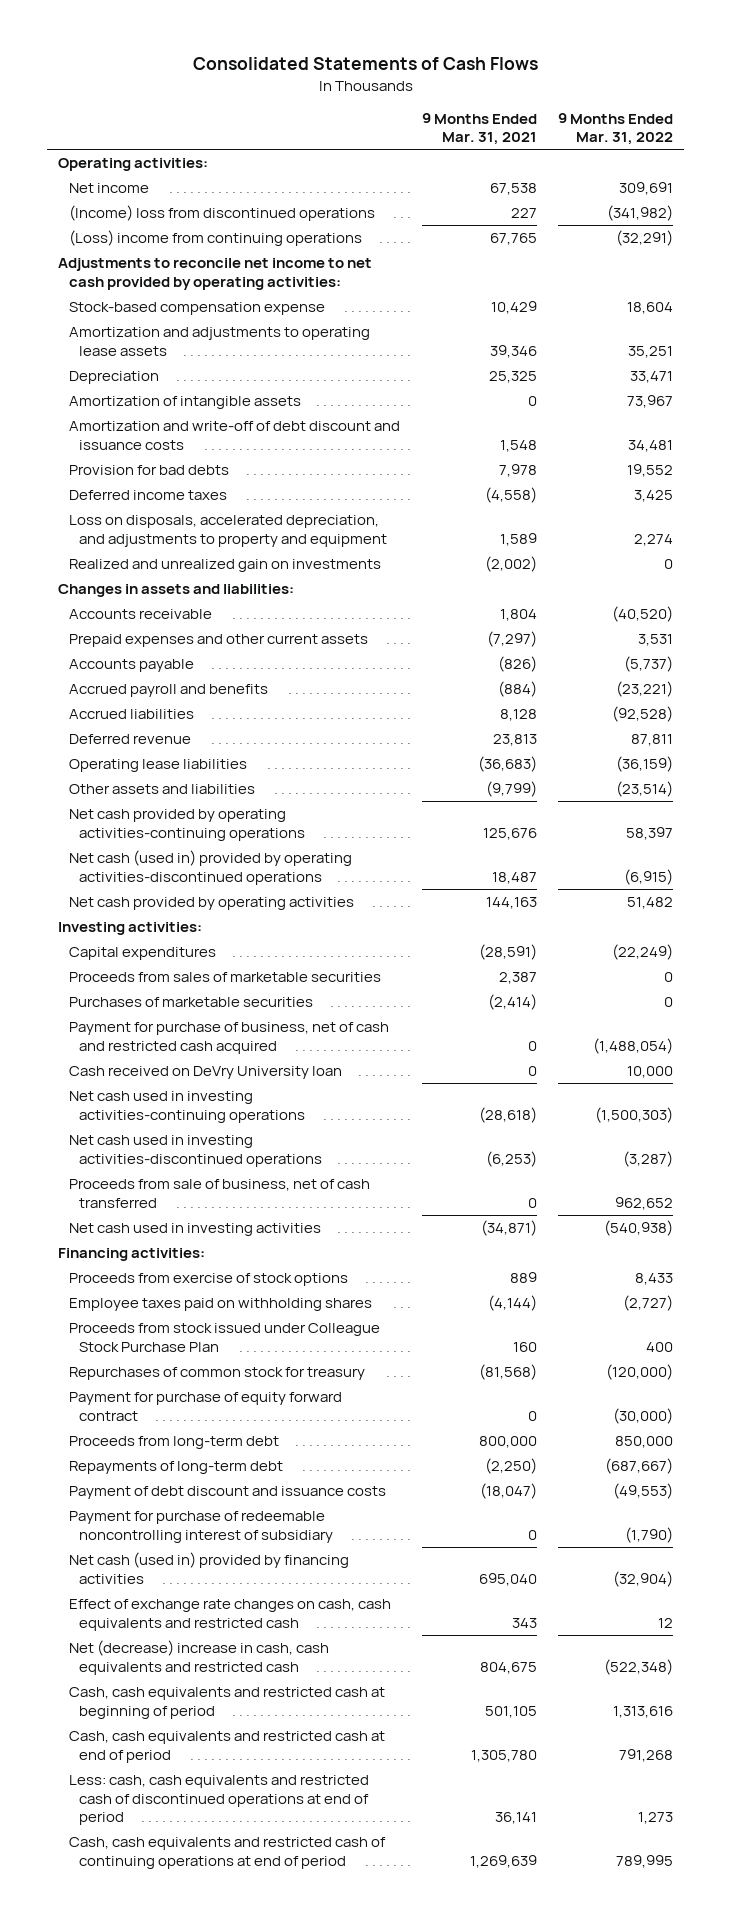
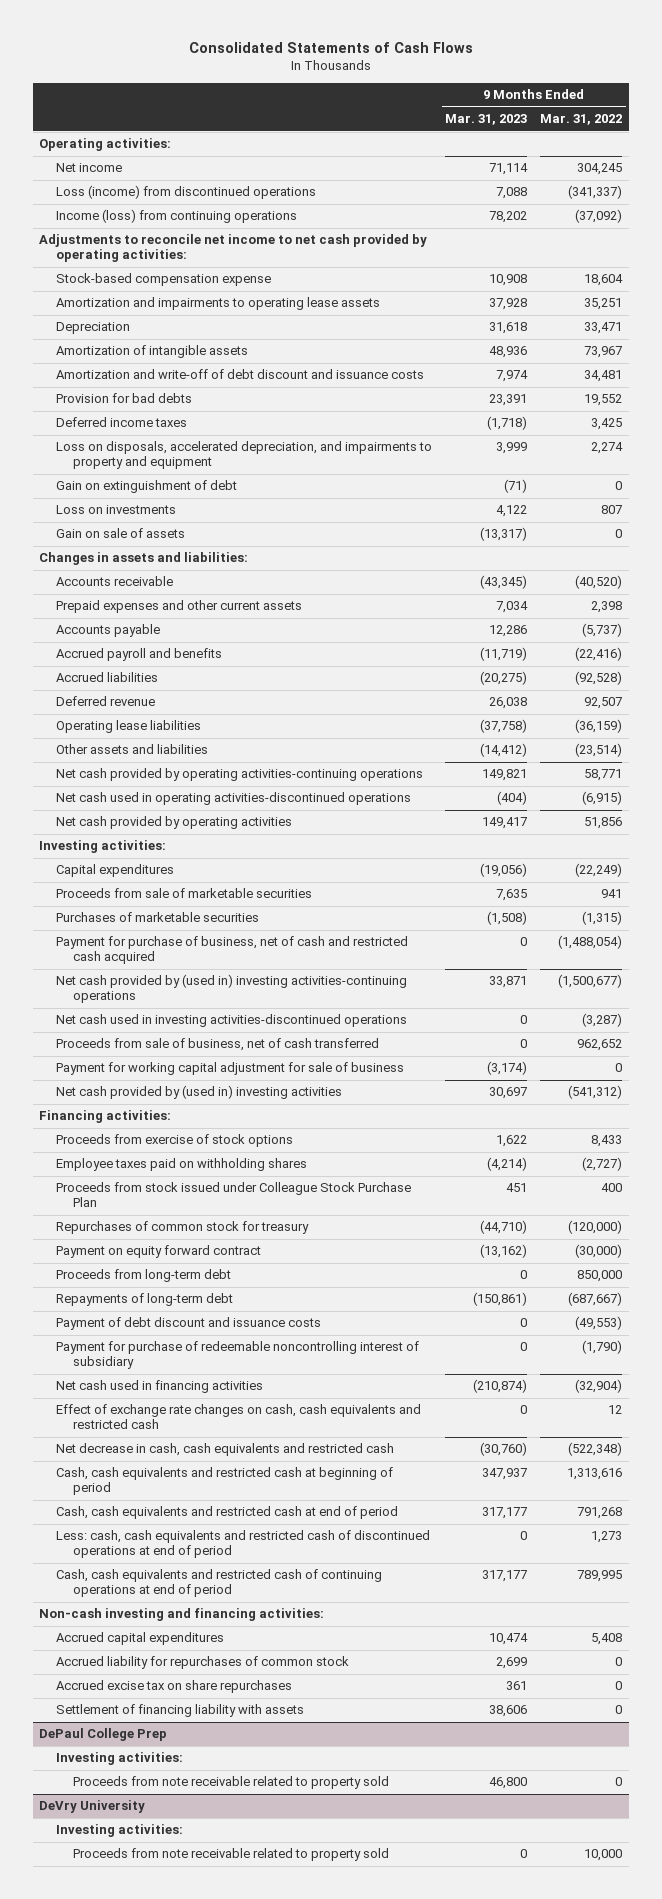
[421,112,537,146] 9 Months Ended Mar. 31, 2021 -> none
none -> [445,114,528,126] Mar. 31, 2023
[619,182,674,196] 309,691 -> [577,163,623,176] 304,245
[68,205,375,222] (Income) loss from discontinued operations -> [56,185,317,200] Loss (income) from discontinued operations
[607,205,674,222] (341,982) -> [568,185,623,200] (341,337)
[68,230,362,247] (Loss) income from continuing operations -> [56,209,298,224] Income (loss) from continuing operations
[616,230,674,247] (32,291) -> [575,209,623,224] (37,092)
[68,327,370,356] Amortization and adjustments to operating lease assets -> [56,297,381,311] Amortization and impairments to operating lease assets
[68,515,388,547] Loss on disposals, accelerated depreciation, and adjustments to property and equipment -> [56,441,433,470] Loss on disposals, accelerated depreciation, and impairments to property and equipment
none -> [56,480,238,494] Gain on extinguishment of debt
[68,559,381,573] Realized and unrealized gain on investments -> [56,505,177,515] Loss on investments
[664,559,674,570] 0 -> [601,505,623,515] 807
none -> [56,528,186,539] Gain on sale of assets
[638,634,674,647] 3,531 -> [591,601,623,614] 2,398
[616,681,674,698] (23,221) -> [575,647,623,662] (22,416)
[631,734,674,747] 87,811 -> [584,697,623,710] 92,507
[626,826,674,840] 58,397 -> [584,769,623,782] 58,771
[68,850,352,885] Net cash (used in) provided by operating activities-discontinued operations -> [56,792,412,806] Net cash used in operating activities-discontinued operations
[627,897,674,910] 51,482 -> [584,817,623,830] 51,856
[68,972,381,983] Proceeds from sales of marketable securities -> [56,888,313,899] Proceeds from sale of marketable securities
[664,972,674,983] 0 -> [601,889,623,899] 941
[664,997,674,1008] 0 -> [582,911,623,926] (1,315)
[68,1066,342,1080] Cash received on DeVry University loan -> none
[68,1091,306,1123] Net cash used in investing activities-continuing operations -> [56,974,408,1004] Net cash provided by (used in) investing activities-continuing operations
[595,1106,674,1123] (1,500,303) -> [558,974,623,989] (1,500,677)
none -> [56,1062,405,1076] Payment for working capital adjustment for sale of business
[68,1223,321,1237] Net cash used in investing activities -> [56,1085,343,1100] Net cash provided by (used in) investing activities
[604,1220,674,1237] (540,938) -> [568,1085,623,1100] (541,312)
[68,1392,342,1421] Payment for purchase of equity forward contract -> [56,1245,262,1259] Payment on equity forward contract
[68,1552,349,1584] Net cash (used in) provided by financing activities -> [56,1380,264,1394] Net cash used in financing activities
[68,1640,329,1675] Net (decrease) increase in cash, cash equivalents and restricted cash -> [56,1443,395,1457] Net decrease in cash, cash equivalents and restricted cash
none -> [39,1608,325,1622] Non-cash investing and financing activities:
none -> [56,1632,225,1646] Accrued capital expenditures
none -> [56,1656,350,1670] Accrued liability for repurchases of common stock
none -> [56,1680,293,1694] Accrued excise tax on share repurchases
none -> [56,1704,305,1718] Settlement of financing liability with assets
none -> [39,1728,168,1742] DePaul College Prep
none -> [56,1752,184,1766] Investing activities:
none -> [72,1776,389,1790] Proceeds from note receivable related to property sold
none -> [39,1800,146,1814] DeVry University
none -> [56,1824,184,1838] Investing activities:
none -> [72,1848,389,1862] Proceeds from note receivable related to property sold

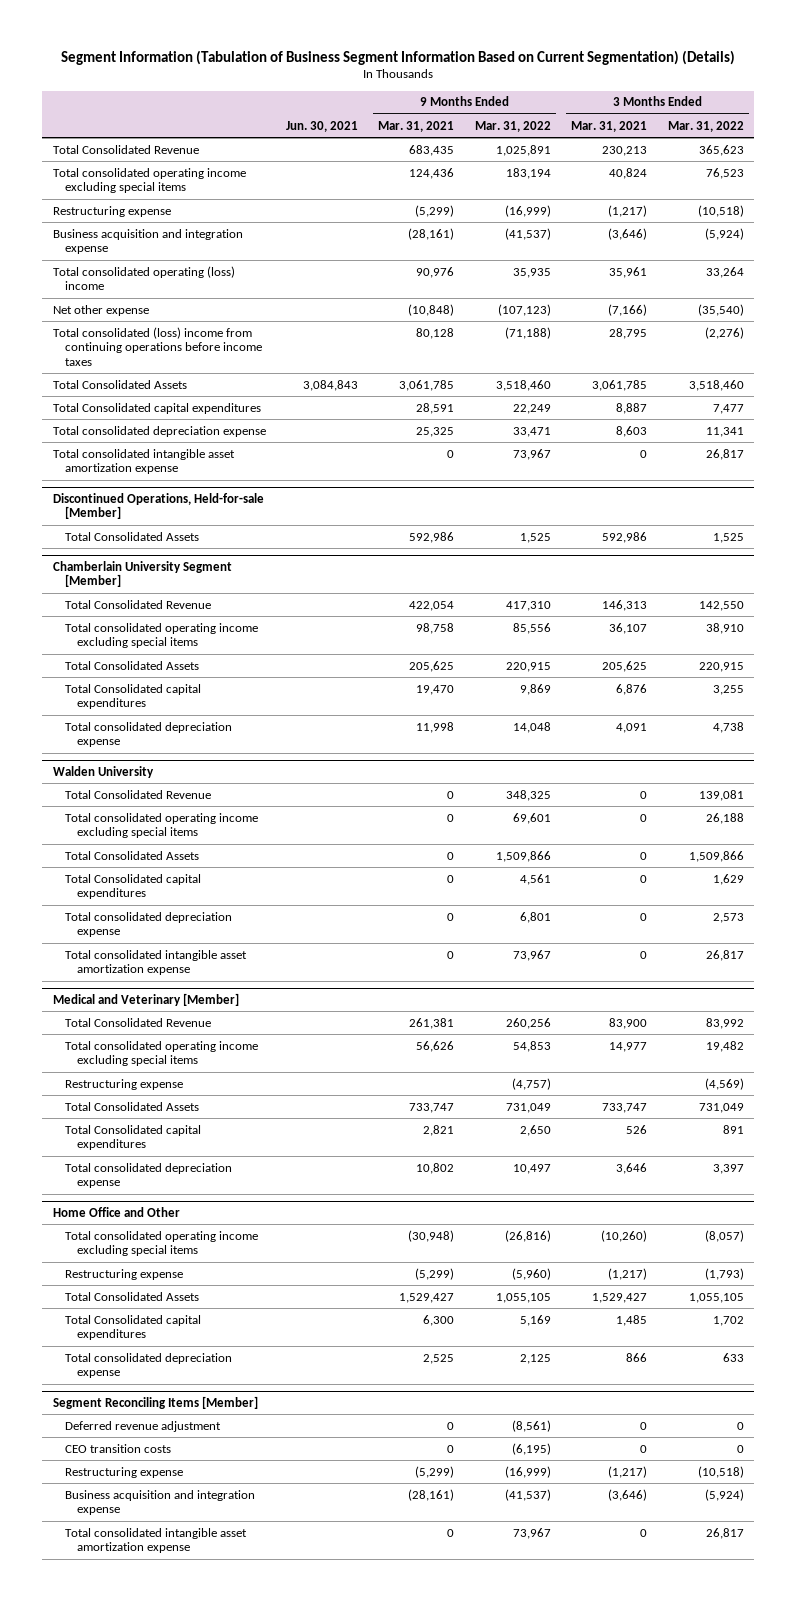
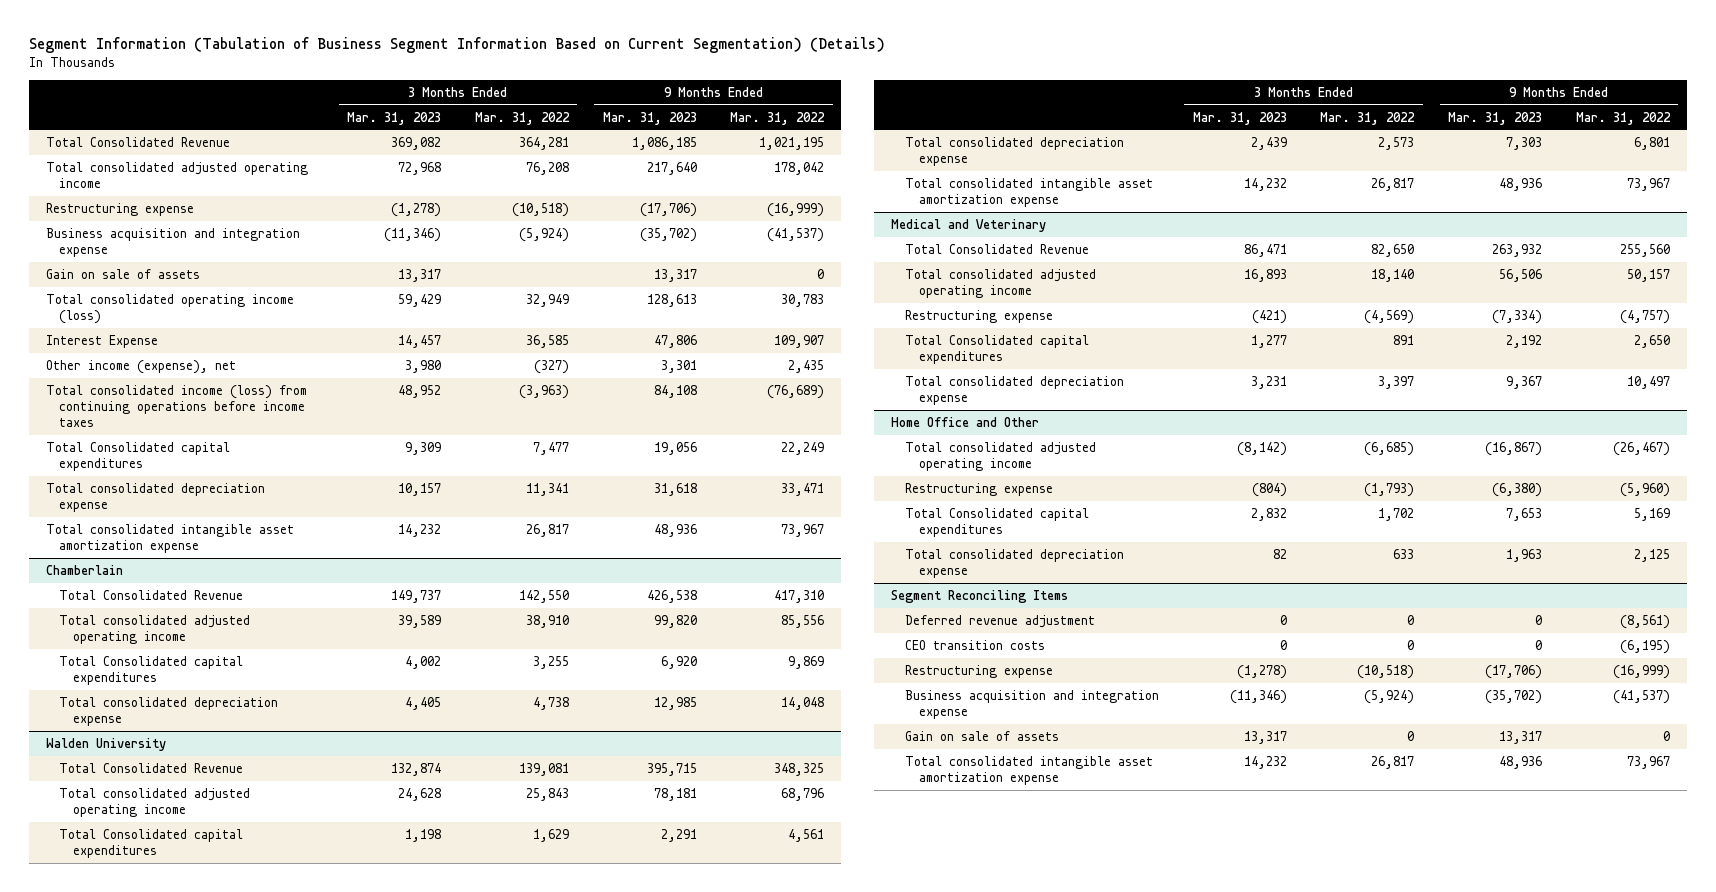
[286,120,359,132] Jun. 30, 2021 -> none
[378,120,455,132] Mar. 31, 2021 -> none
[571,120,648,132] Mar. 31, 2021 -> none
none -> [347,111,442,125] Mar. 31, 2023
none -> [602,111,697,125] Mar. 31, 2023
[495,144,551,156] 1,025,891 -> [759,136,825,150] 1,021,195
[698,144,744,156] 365,623 -> [518,136,569,150] 364,281
[52,167,246,194] Total consolidated operating income excluding special items -> [45,161,308,189] Total consolidated adjusted operating income
[505,167,551,179] 183,194 -> [774,161,825,175] 178,042
[705,167,744,179] 76,523 -> [525,161,569,175] 76,208
[52,379,187,389] Total Consolidated Assets -> none
none -> [45,268,200,279] Gain on sale of assets
[52,265,235,291] Total consolidated operating (loss) income -> [45,293,294,325] Total consolidated operating income (loss)
[512,267,551,278] 35,935 -> [781,293,825,307] 30,783
[705,266,744,278] 33,264 -> [525,293,569,307] 32,949
none -> [45,334,158,348] Interest Expense
[52,304,149,316] Net other expense -> [45,359,236,374] Other income (expense), net
[497,303,551,316] (107,123) -> [788,359,825,373] 2,435
[697,303,744,316] (35,540) -> [533,359,569,374] (327)
[52,326,262,366] Total consolidated (loss) income from continuing operations before income taxes -> [45,384,307,428] Total consolidated income (loss) from continuing operations before income taxes
[504,326,551,339] (71,188) -> [767,384,825,399] (76,689)
[704,326,744,339] (2,276) -> [518,384,569,399] (3,963)
[52,492,264,520] Discontinued Operations, Held-for-sale [Member] -> none
[64,531,199,541] Total Consolidated Assets -> none
[52,560,232,588] Chamberlain University Segment [Member] -> [45,564,123,575] Chamberlain
[64,660,199,670] Total Consolidated Assets -> none
[64,622,258,649] Total consolidated operating income excluding special items -> [59,614,251,645] Total consolidated adjusted operating income
[64,850,199,860] Total Consolidated Assets -> none
[64,812,258,839] Total consolidated operating income excluding special items -> [59,787,251,818] Total consolidated adjusted operating income
[512,812,551,824] 69,601 -> [781,787,825,801] 68,796
[705,812,744,824] 26,188 -> [525,787,569,801] 25,843
[52,992,239,1006] Medical and Veterinary [Member] -> [891,218,1047,232] Medical and Veterinary
[505,1017,551,1029] 260,256 -> [1619,243,1670,257] 255,560
[705,1017,744,1029] 83,992 -> [1371,243,1415,257] 82,650
[64,1040,258,1067] Total consolidated operating income excluding special items -> [904,268,1096,299] Total consolidated adjusted operating income
[512,1040,551,1052] 54,853 -> [1626,268,1670,282] 50,157
[705,1040,744,1052] 19,482 -> [1371,268,1415,282] 18,140
[64,1101,199,1111] Total Consolidated Assets -> none
[64,1230,258,1257] Total consolidated operating income excluding special items -> [904,441,1096,472] Total consolidated adjusted operating income
[504,1229,551,1242] (26,816) -> [1612,441,1670,456] (26,467)
[704,1229,744,1242] (8,057) -> [1364,441,1415,456] (6,685)
[64,1291,199,1301] Total Consolidated Assets -> none
[52,1395,258,1409] Segment Reconciling Items [Member] -> [891,589,1069,603] Segment Reconciling Items
none -> [904,730,1059,741] Gain on sale of assets

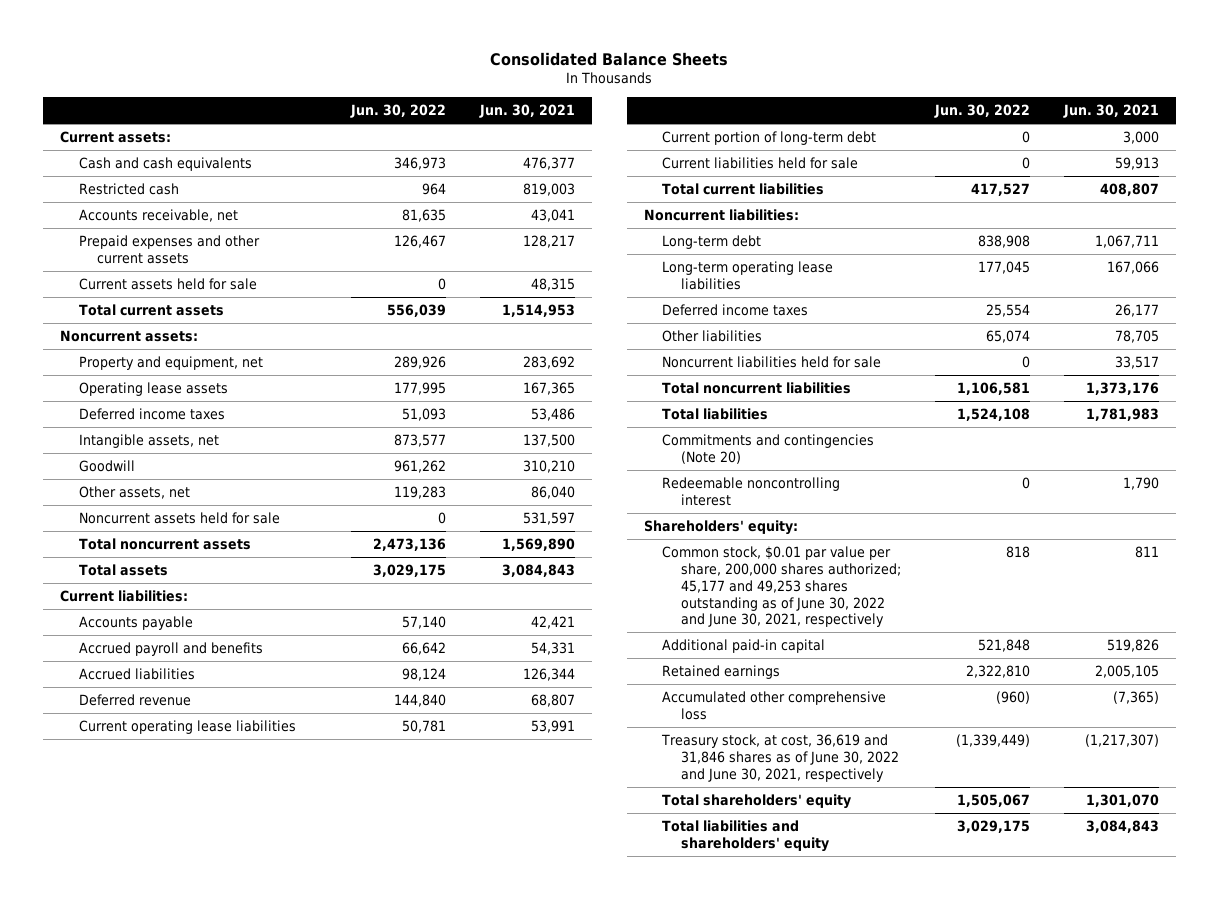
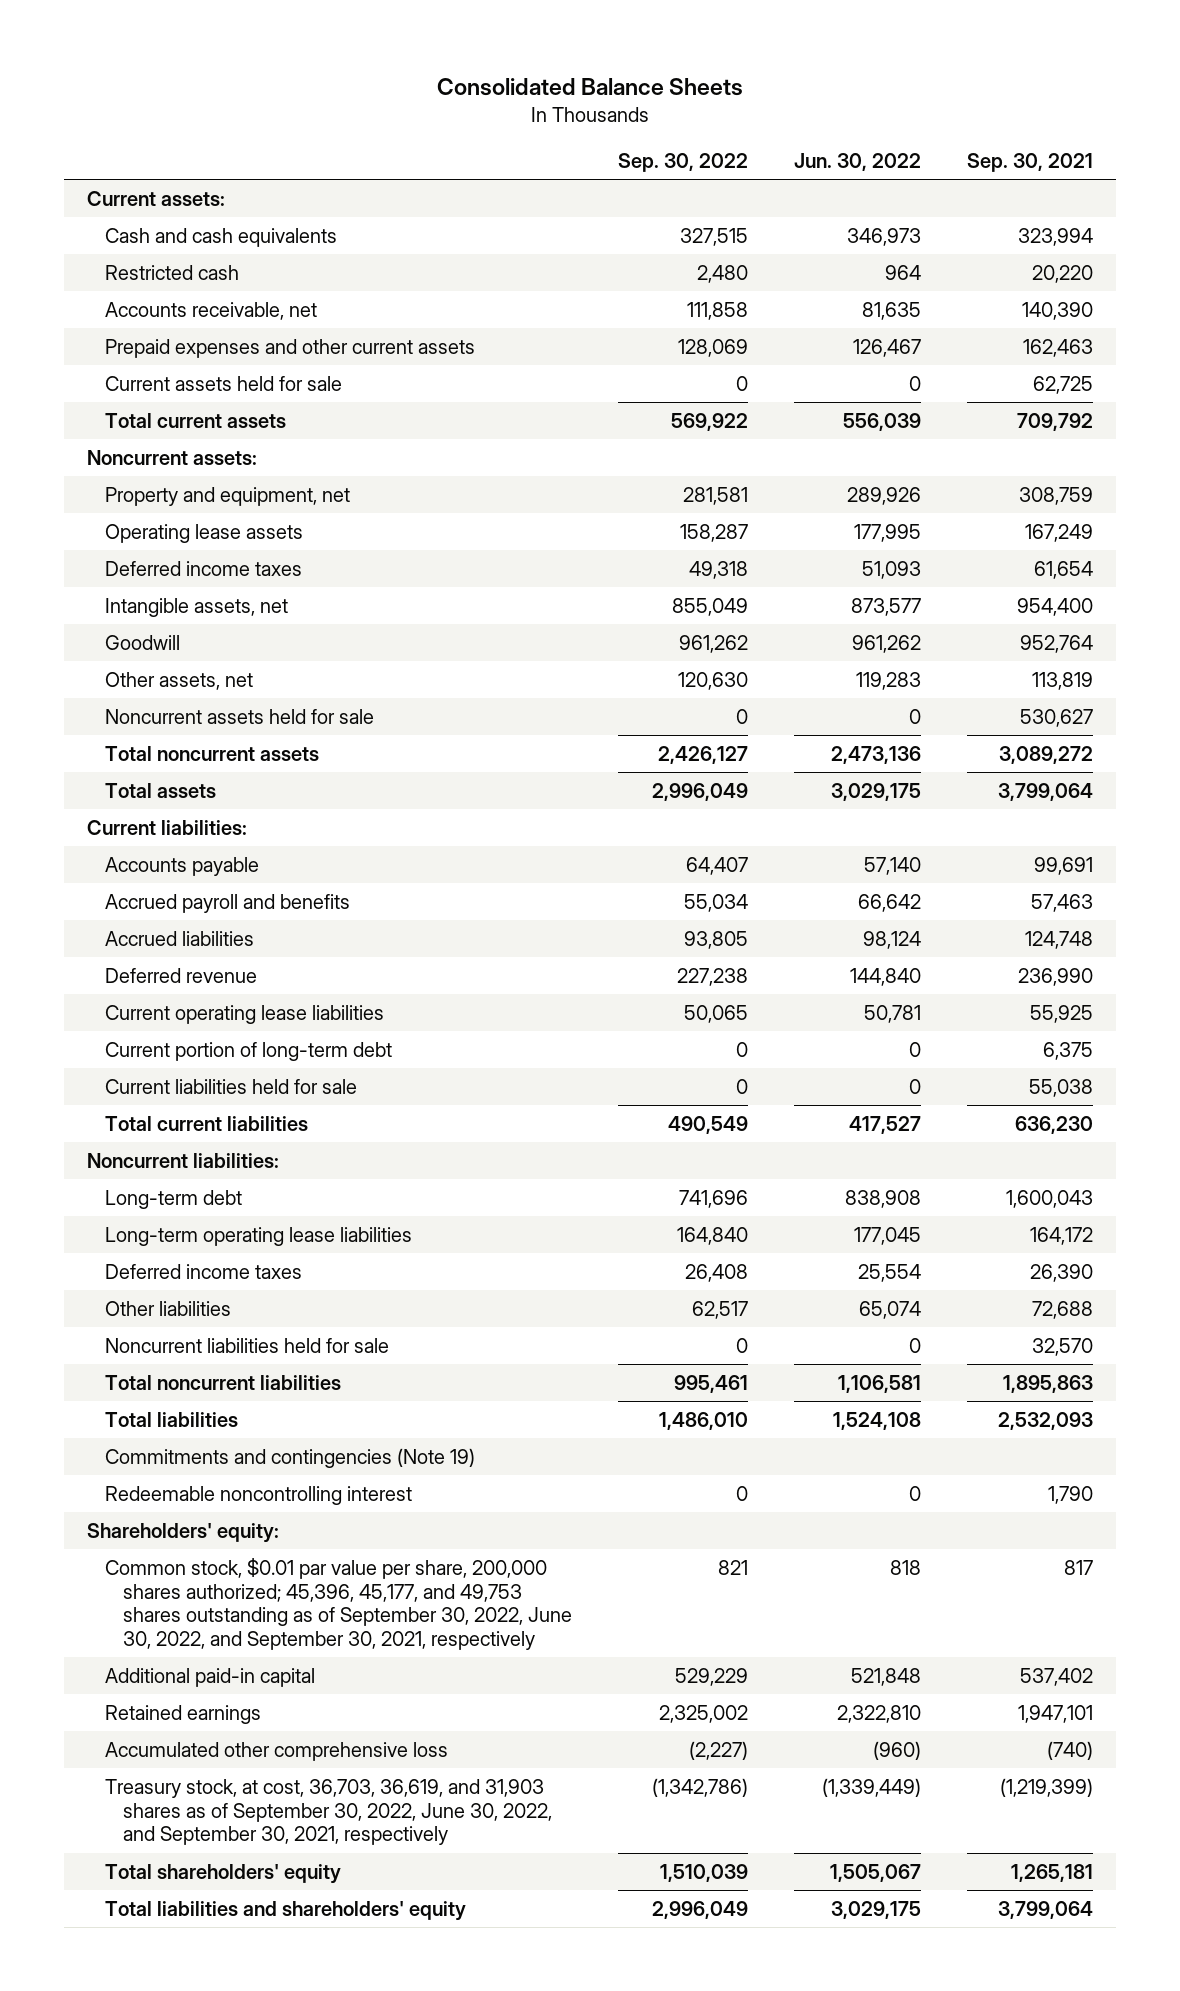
[479,104,576,119] Jun. 30, 2021 -> none
none -> [617,153,748,173] Sep. 30, 2022
none -> [966,153,1093,173] Sep. 30, 2021
[662,434,875,464] Commitments and contingencies (Note 20) -> [104,1448,475,1469] Commitments and contingencies (Note 19)
[662,546,901,628] Common stock, $0.01 par value per share, 200,000 shares authorized; 45,177 and 49,253 shares outstanding as of June 30, 2022 and June 30, 2021, respectively -> [104,1558,573,1650] Common stock, $0.01 par value per share, 200,000 shares authorized; 45,396, 45,177, and 49,753 shares outstanding as of September 30, 2022, June 30, 2022, and September 30, 2021, respectively
[661,734,899,782] Treasury stock, at cost, 36,619 and 31,846 shares as of June 30, 2022 and June 30, 2021, respectively -> [104,1779,553,1846] Treasury stock, at cost, 36,703, 36,619, and 31,903 shares as of September 30, 2022, June 30, 2022, and September 30, 2021, respectively

